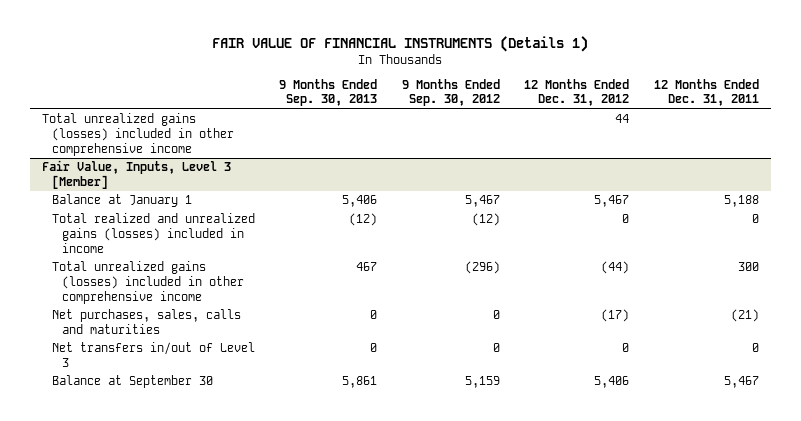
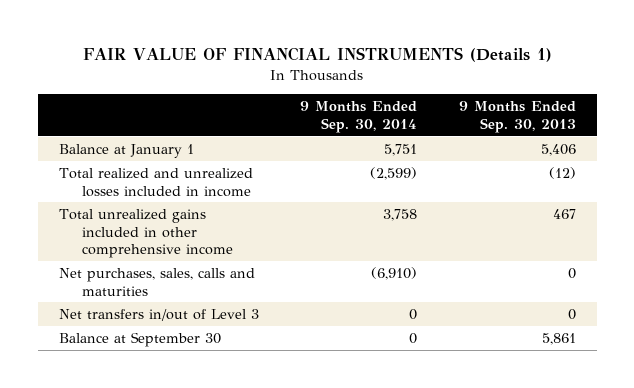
[401,78,500,107] 9 Months Ended Sep. 30, 2012 -> none
[524,78,630,107] 12 Months Ended Dec. 31, 2012 -> none
[653,78,759,107] 12 Months Ended Dec. 31, 2011 -> none
none -> [300,100,418,133] 9 Months Ended Sep. 30, 2014
[42,113,234,156] Total unrealized gains (losses) included in other comprehensive income -> none
[42,160,232,190] Fair Value, Inputs, Level 3 [Member] -> none
[51,213,255,253] Total realized and unrealized gains (losses) included in income -> [58,167,253,197] Total realized and unrealized losses included in income
[51,261,244,304] Total unrealized gains (losses) included in other comprehensive income -> [58,208,233,259] Total unrealized gains included in other comprehensive income

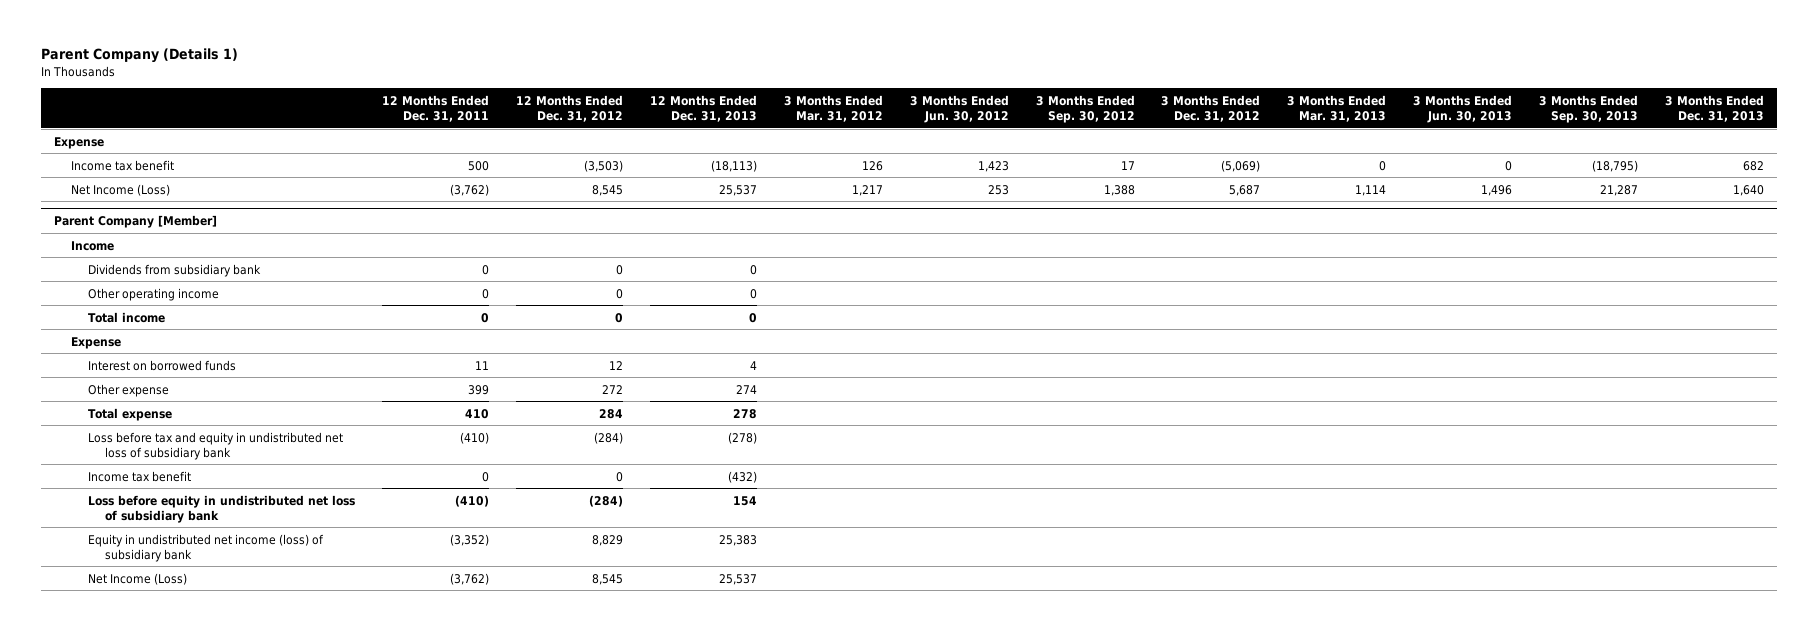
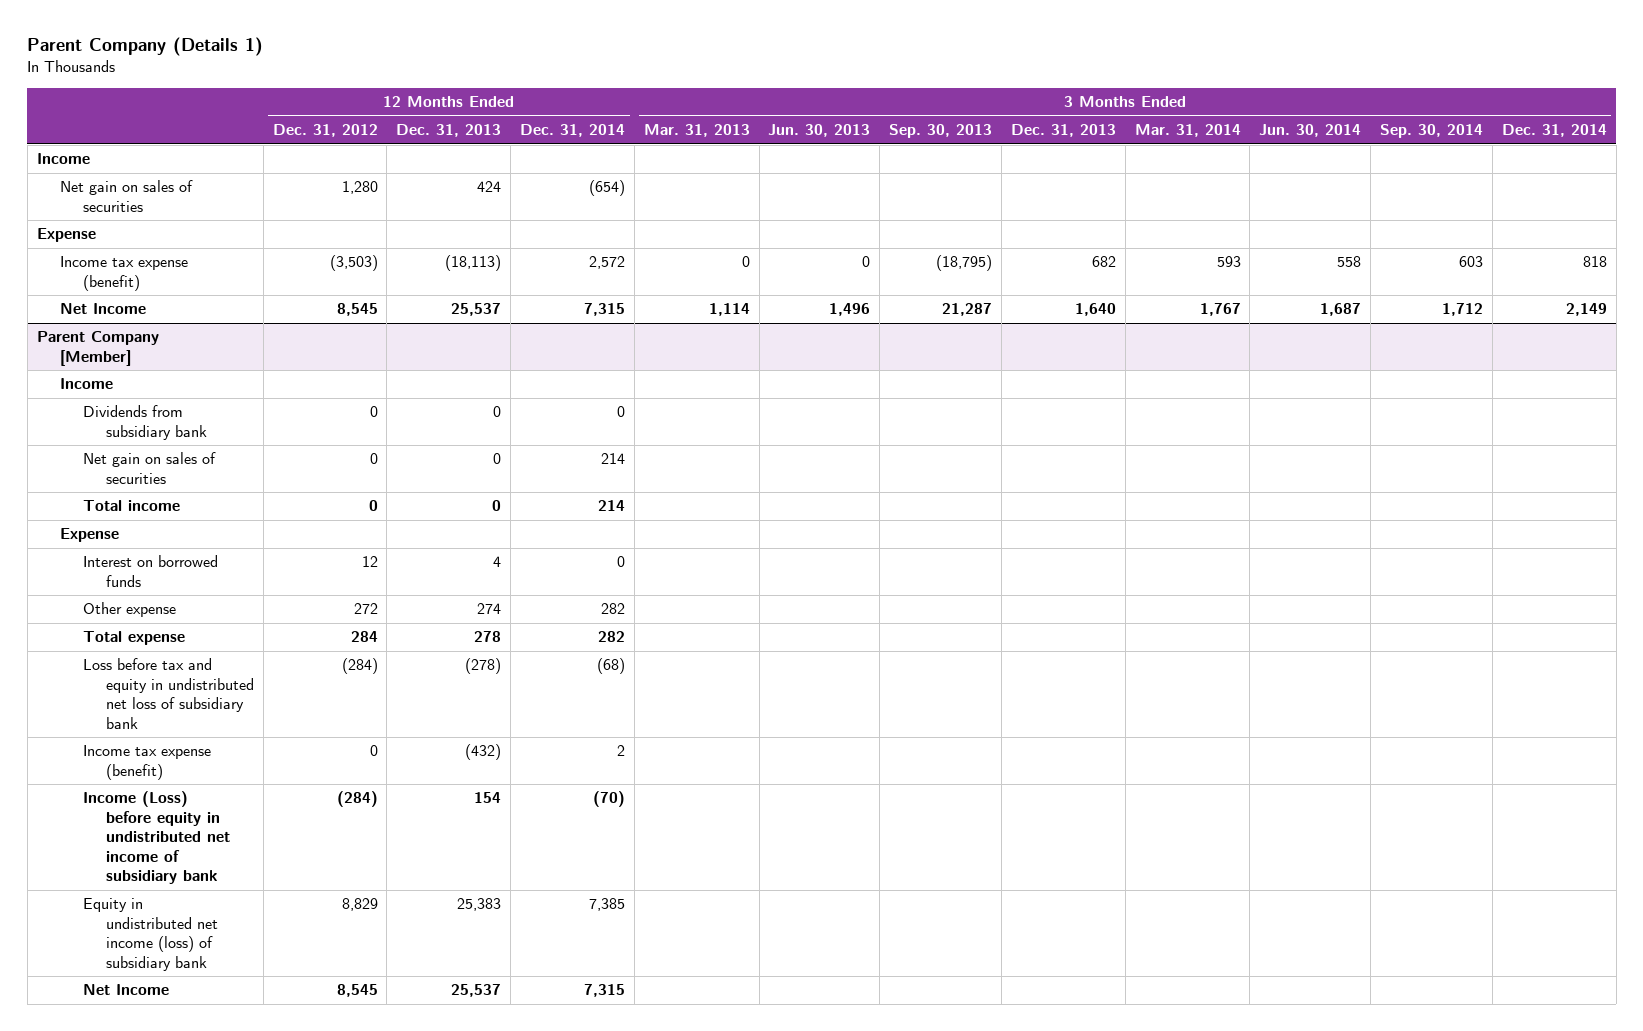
[382,94,490,122] 12 Months Ended Dec. 31, 2011 -> none
[783,94,883,122] 3 Months Ended Mar. 31, 2012 -> none
[909,94,1009,123] 3 Months Ended Jun. 30, 2012 -> none
[1035,94,1135,123] 3 Months Ended Sep. 30, 2012 -> none
[1161,94,1261,122] 3 Months Ended Dec. 31, 2012 -> none
none -> [520,124,626,138] Dec. 31, 2014
none -> [1134,124,1241,138] Mar. 31, 2014
none -> [1259,124,1362,138] Jun. 30, 2014
none -> [1379,124,1483,139] Sep. 30, 2014
none -> [1501,124,1607,138] Dec. 31, 2014
none -> [36,153,90,165] Income
none -> [59,180,193,212] Net gain on sales of securities
[71,159,175,171] Income tax benefit -> [59,256,188,291] Income tax expense (benefit)
[71,183,171,196] Net Income (Loss) -> [59,303,146,315] Net Income
[88,287,220,301] Other operating income -> none
none -> [82,452,216,484] Net gain on sales of securities
[88,470,192,482] Income tax benefit -> [82,745,211,780] Income tax expense (benefit)
[88,494,356,523] Loss before equity in undistributed net loss of subsidiary bank -> [82,791,230,885] Income (Loss) before equity in undistributed net income of subsidiary bank
[88,572,188,585] Net Income (Loss) -> [82,984,169,996] Net Income

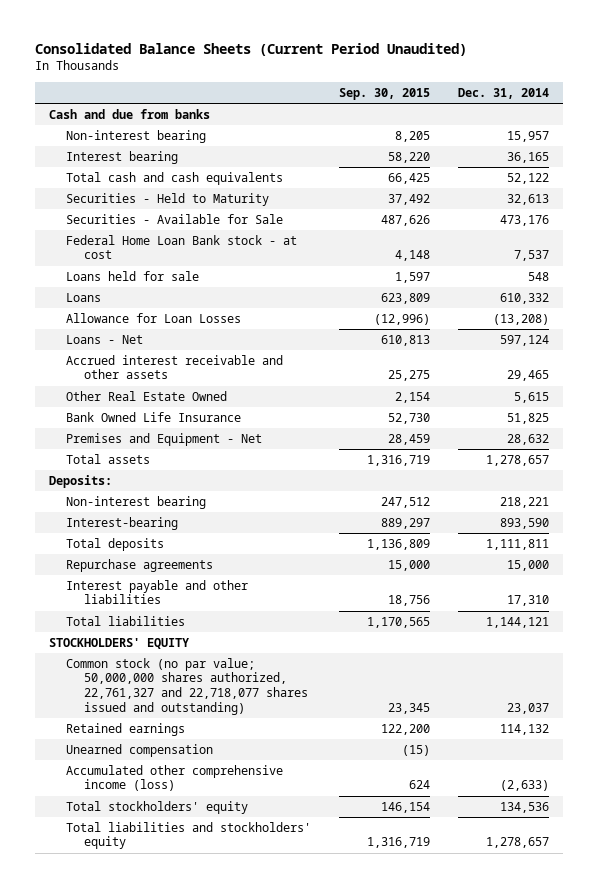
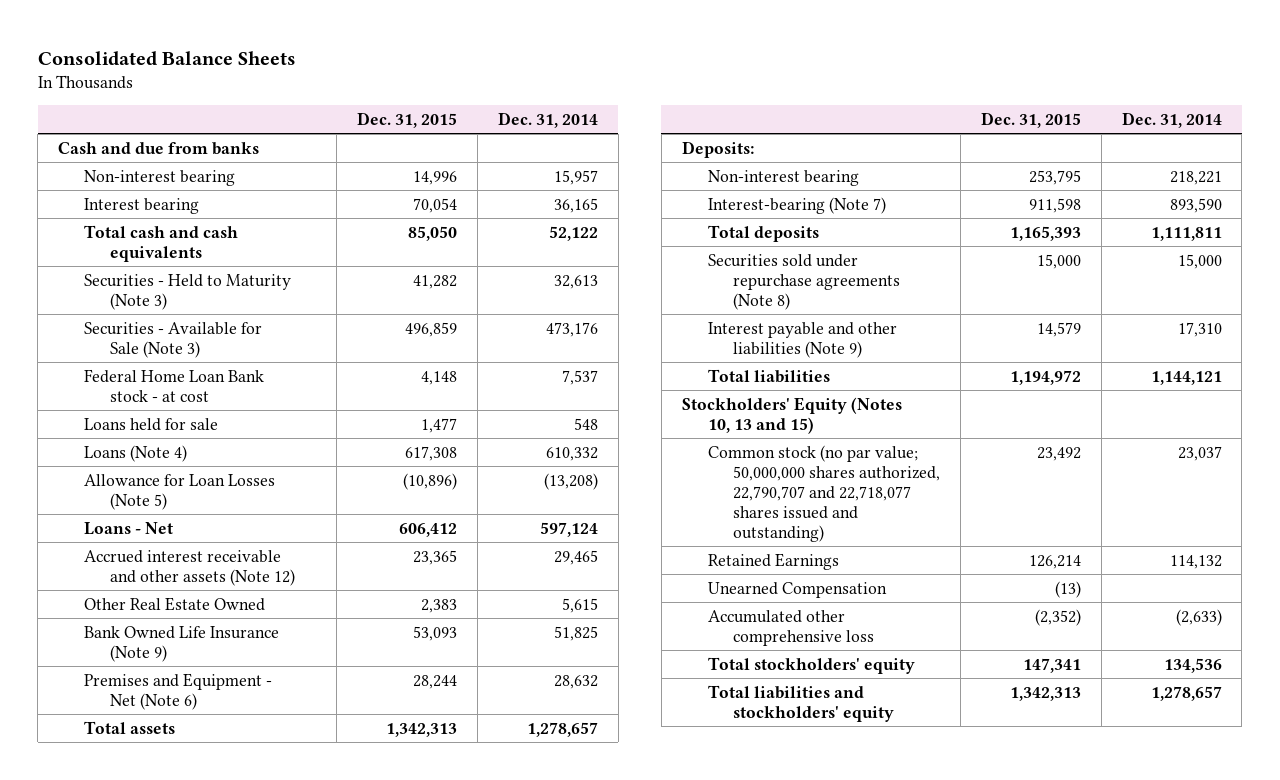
[34,42,467,56] Consolidated Balance Sheets (Current Period Unaudited) -> [37,50,296,66] Consolidated Balance Sheets
[338,88,430,101] Sep. 30, 2015 -> none
none -> [357,111,458,128] Dec. 31, 2015
[66,192,270,206] Securities - Held to Maturity -> [83,273,291,310] Securities - Held to Maturity (Note 3)
[66,213,284,224] Securities - Available for Sale -> [83,321,262,358] Securities - Available for Sale (Note 3)
[66,292,102,302] Loans -> [83,444,187,462] Loans (Note 4)
[66,312,242,323] Allowance for Loan Losses -> [83,473,275,510] Allowance for Loan Losses (Note 5)
[66,354,284,380] Accrued interest receivable and other assets -> [83,549,295,586] Accrued interest receivable and other assets (Note 12)
[66,411,242,422] Bank Owned Life Insurance -> [83,625,279,662] Bank Owned Life Insurance (Note 9)
[66,432,263,446] Premises and Equipment - Net -> [83,672,272,710] Premises and Equipment - Net (Note 6)
[66,516,179,530] Interest-bearing -> [707,196,886,214] Interest-bearing (Note 7)
[66,558,214,572] Repurchase agreements -> [707,253,901,310] Securities sold under repurchase agreements (Note 8)
[66,579,249,605] Interest payable and other liabilities -> [707,321,897,358] Interest payable and other liabilities (Note 9)
[48,637,189,649] STOCKHOLDERS' EQUITY -> [681,396,902,434] Stockholders' Equity (Notes 10, 13 and 15)
[66,657,308,715] Common stock (no par value; 50,000,000 shares authorized, 22,761,327 and 22,718,077 shares issued and outstanding) -> [707,444,941,542] Common stock (no par value; 50,000,000 shares authorized, 22,790,707 and 22,718,077 shares issued and outstanding)
[66,722,186,736] Retained earnings -> [707,552,839,570] Retained Earnings
[66,743,214,757] Unearned compensation -> [707,581,887,598] Unearned Compensation
[66,764,284,792] Accumulated other comprehensive income (loss) -> [707,609,875,646] Accumulated other comprehensive loss

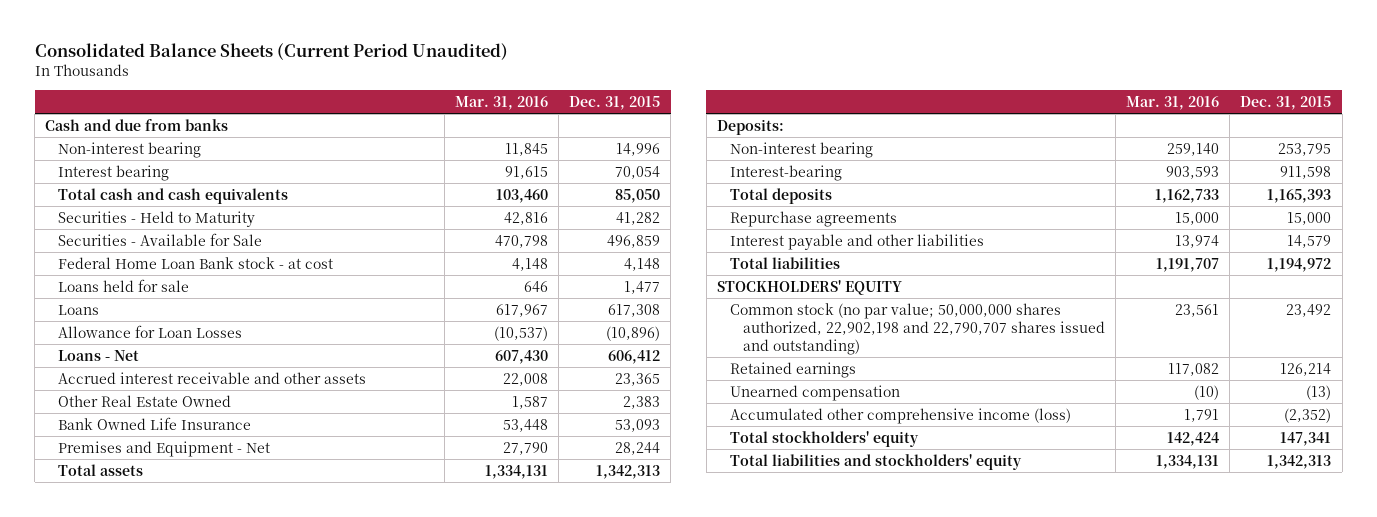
[37,50,296,66] Consolidated Balance Sheets -> [34,42,508,60] Consolidated Balance Sheets (Current Period Unaudited)
[497,111,598,128] Dec. 31, 2014 -> none
none -> [454,95,548,110] Mar. 31, 2016
[83,273,291,310] Securities - Held to Maturity (Note 3) -> [58,210,256,227] Securities - Held to Maturity
[83,321,262,358] Securities - Available for Sale (Note 3) -> [58,232,263,246] Securities - Available for Sale
[83,444,187,462] Loans (Note 4) -> [58,304,100,315] Loans
[83,473,275,510] Allowance for Loan Losses (Note 5) -> [58,324,243,338] Allowance for Loan Losses
[83,549,295,586] Accrued interest receivable and other assets (Note 12) -> [58,371,367,384] Accrued interest receivable and other assets
[83,625,279,662] Bank Owned Life Insurance (Note 9) -> [58,416,252,430] Bank Owned Life Insurance
[83,672,272,710] Premises and Equipment - Net (Note 6) -> [58,440,271,457] Premises and Equipment - Net
[707,196,886,214] Interest-bearing (Note 7) -> [729,164,842,181] Interest-bearing
[707,253,901,310] Securities sold under repurchase agreements (Note 8) -> [729,210,897,227] Repurchase agreements
[707,321,897,358] Interest payable and other liabilities (Note 9) -> [729,233,984,250] Interest payable and other liabilities
[681,396,902,434] Stockholders' Equity (Notes 10, 13 and 15) -> [716,279,902,295] STOCKHOLDERS' EQUITY
[707,444,941,542] Common stock (no par value; 50,000,000 shares authorized, 22,790,707 and 22,718,077 shares issued and outstanding) -> [729,302,1105,355] Common stock (no par value; 50,000,000 shares authorized, 22,902,198 and 22,790,707 shares issued and outstanding)
[707,552,839,570] Retained Earnings -> [729,361,856,378] Retained earnings
[707,581,887,598] Unearned Compensation -> [729,384,900,401] Unearned compensation
[707,609,875,646] Accumulated other comprehensive loss -> [729,407,1071,424] Accumulated other comprehensive income (loss)

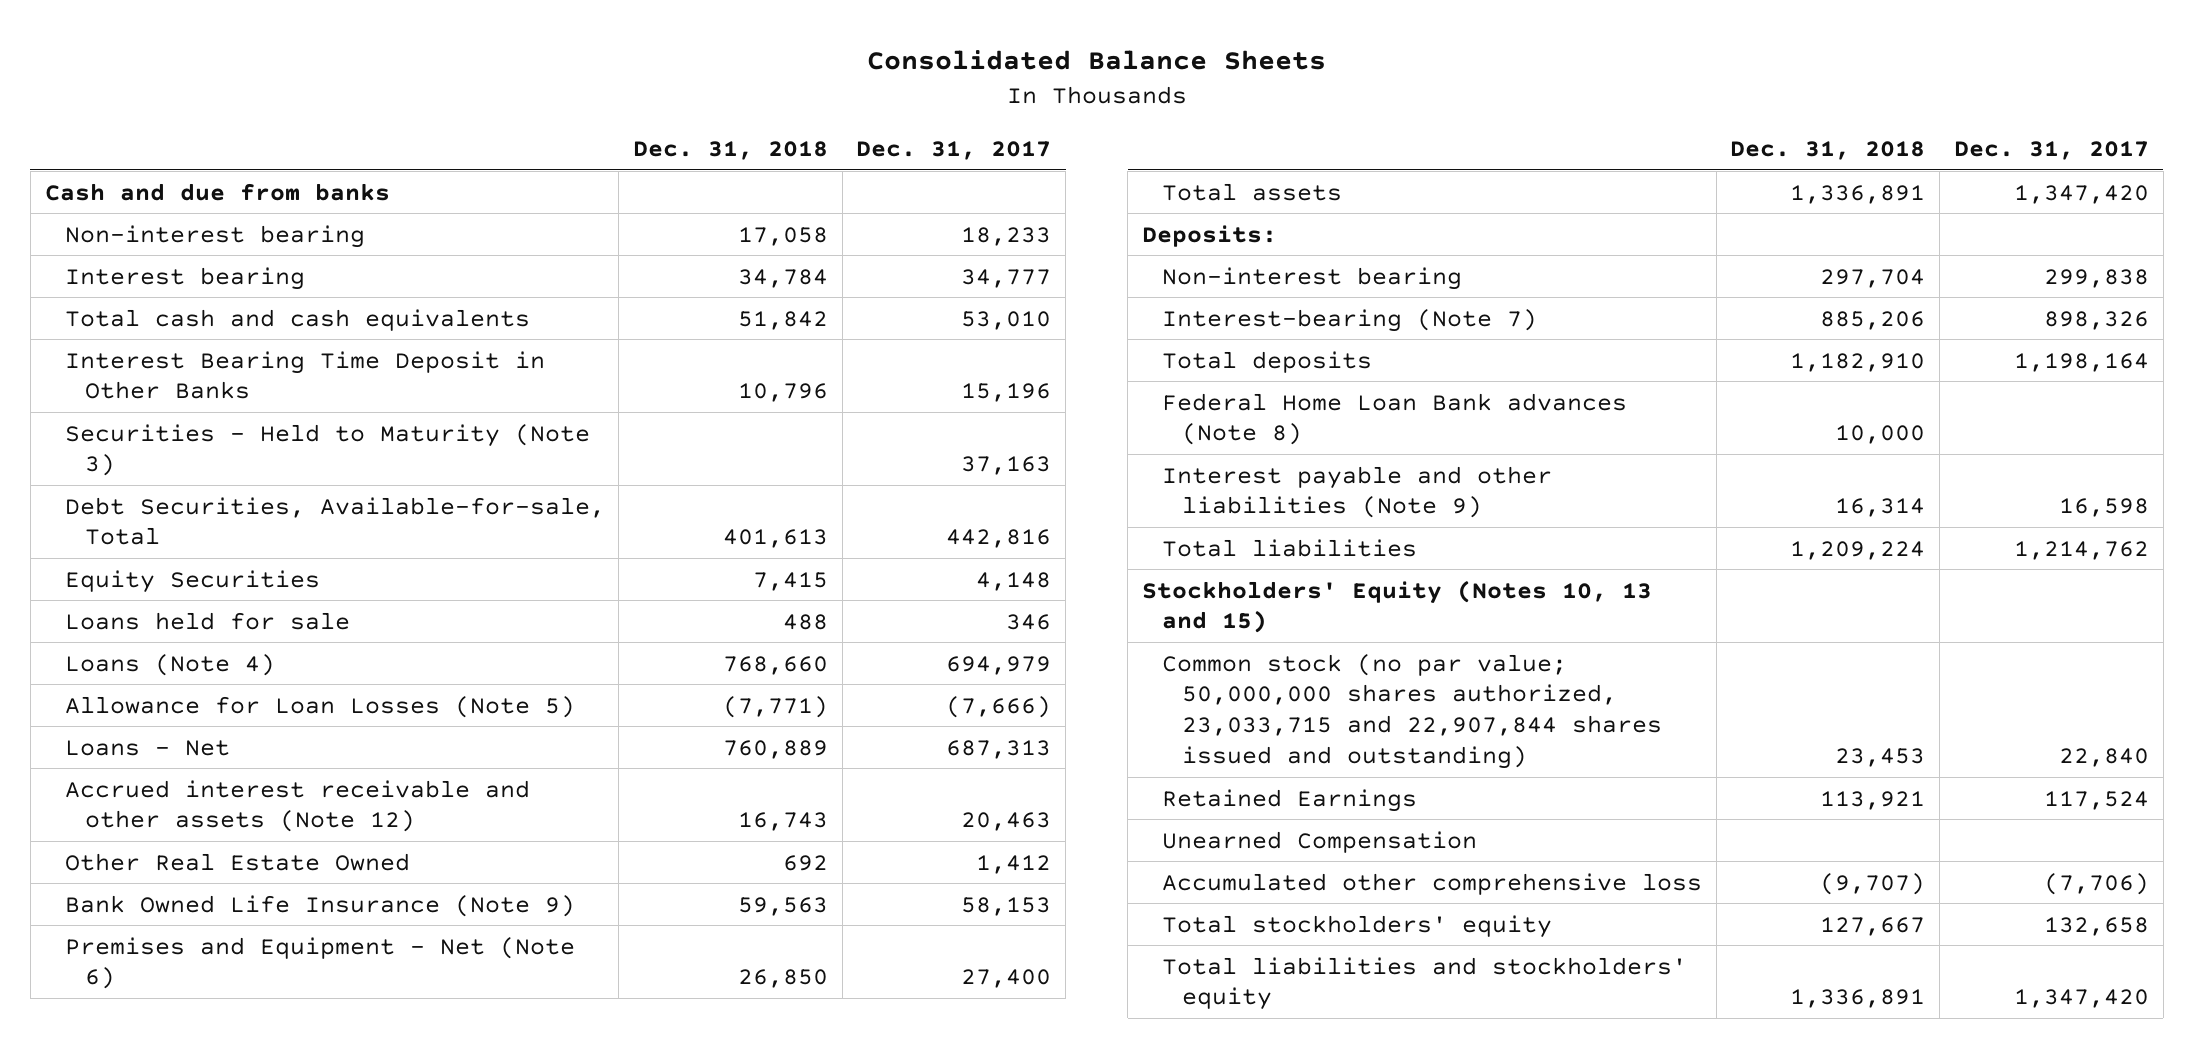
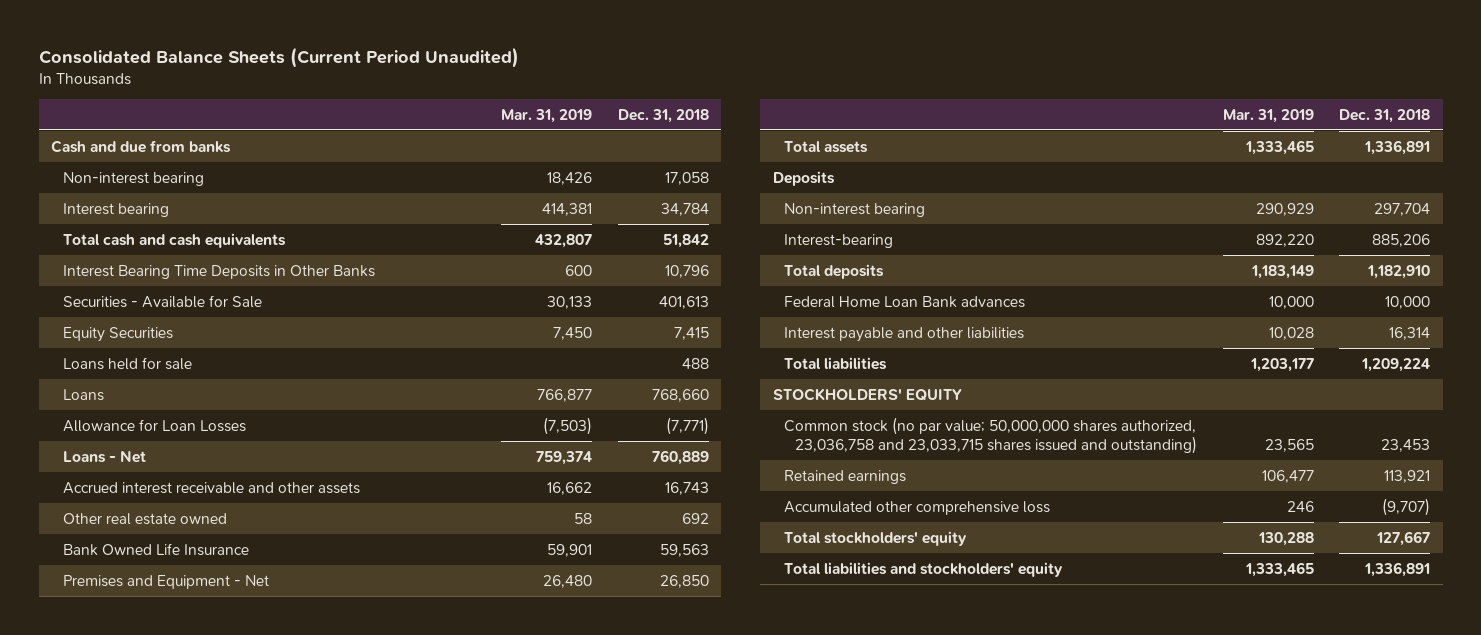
[866,50,1326,71] Consolidated Balance Sheets -> [38,46,519,68] Consolidated Balance Sheets (Current Period Unaudited)
[856,141,1052,161] Dec. 31, 2017 -> none
none -> [501,108,593,123] Mar. 31, 2019
[64,423,590,477] Securities - Held to Maturity (Note 3) -> none
[64,350,545,400] Interest Bearing Time Deposit in Other Banks -> [62,264,375,279] Interest Bearing Time Deposits in Other Banks
[64,496,605,546] Debt Securities, Available-for-sale, Total -> [62,294,262,308] Securities - Available for Sale
[64,653,275,676] Loans (Note 4) -> [62,388,104,401] Loans
[64,695,575,718] Allowance for Loan Losses (Note 5) -> [62,418,246,432] Allowance for Loan Losses
[64,779,530,833] Accrued interest receivable and other assets (Note 12) -> [62,481,360,494] Accrued interest receivable and other assets
[64,852,410,871] Other Real Estate Owned -> [62,512,227,525] Other real estate owned
[64,894,575,917] Bank Owned Life Insurance (Note 9) -> [62,542,249,556] Bank Owned Life Insurance
[64,936,575,990] Premises and Equipment - Net (Note 6) -> [62,574,269,589] Premises and Equipment - Net
[1142,224,1278,247] Deposits: -> [772,170,835,186] Deposits
[1162,308,1538,332] Interest-bearing (Note 7) -> [784,233,894,248] Interest-bearing
[1162,392,1628,446] Federal Home Loan Bank advances (Note 8) -> [784,295,1026,308] Federal Home Loan Bank advances
[1162,465,1553,519] Interest payable and other liabilities (Note 9) -> [784,326,1025,342] Interest payable and other liabilities
[1162,830,1478,853] Unearned Compensation -> none
[1142,579,1653,634] Stockholders' Equity (Notes 10, 13 and 15) -> [772,387,962,401] STOCKHOLDERS' EQUITY
[1162,653,1663,769] Common stock (no par value; 50,000,000 shares authorized, 23,033,715 and 22,907,844 shares issued and outstanding) -> [784,416,1198,454] Common stock (no par value; 50,000,000 shares authorized, 23,036,758 and 23,033,715 shares issued and outstanding)
[1162,788,1418,812] Retained Earnings -> [784,469,907,484] Retained earnings

